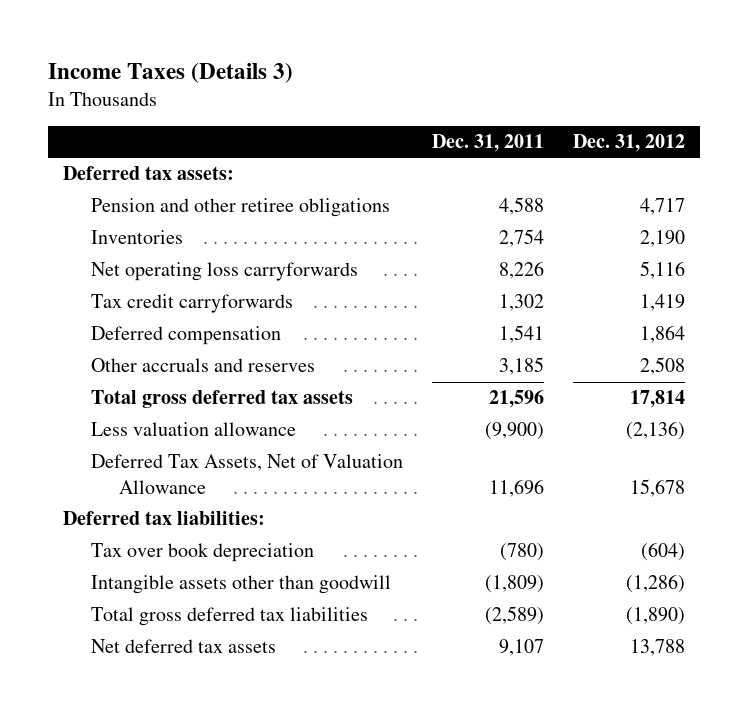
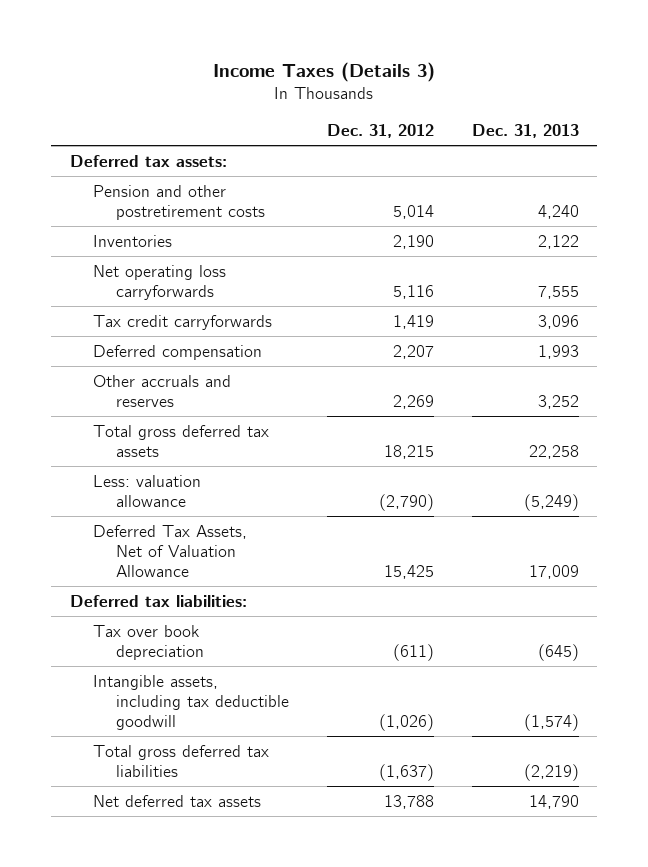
[432,134,545,153] Dec. 31, 2011 -> none
none -> [471,123,579,138] Dec. 31, 2013
[91,198,391,218] Pension and other retiree obligations -> [93,184,266,220] Pension and other postretirement costs
[640,198,686,216] 4,717 -> [392,204,434,219] 5,014
[640,325,686,344] 1,864 -> [392,344,434,359] 2,207
[640,357,686,376] 2,508 -> [392,394,434,409] 2,269
[630,390,686,409] 17,814 -> [383,444,434,459] 18,215
[91,422,297,437] Less valuation allowance -> [93,474,202,507] Less: valuation allowance
[626,421,686,441] (2,136) -> [378,493,434,511] (2,790)
[630,479,686,498] 15,678 -> [383,564,434,579] 15,425
[91,575,392,595] Intangible assets other than goodwill -> none
[641,542,686,562] (604) -> [392,643,434,661] (611)
none -> [93,674,290,730] Intangible assets, including tax deductible goodwill
[626,607,686,626] (1,890) -> [378,763,434,781] (1,637)

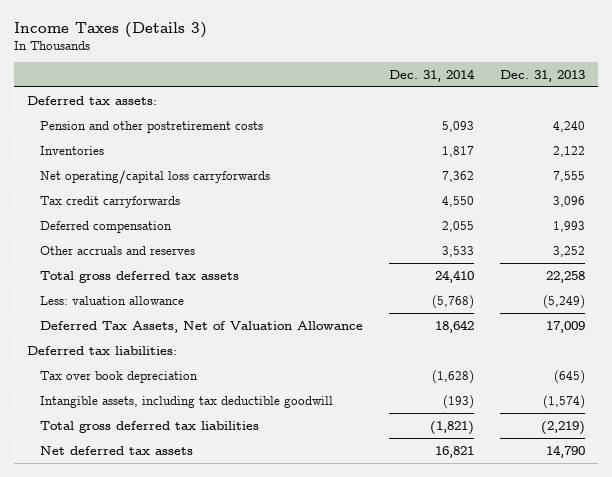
[326,123,434,138] Dec. 31, 2012 -> none
none -> [388,68,475,82] Dec. 31, 2014
[93,264,227,300] Net operating loss carryforwards -> [39,169,270,184] Net operating/capital loss carryforwards

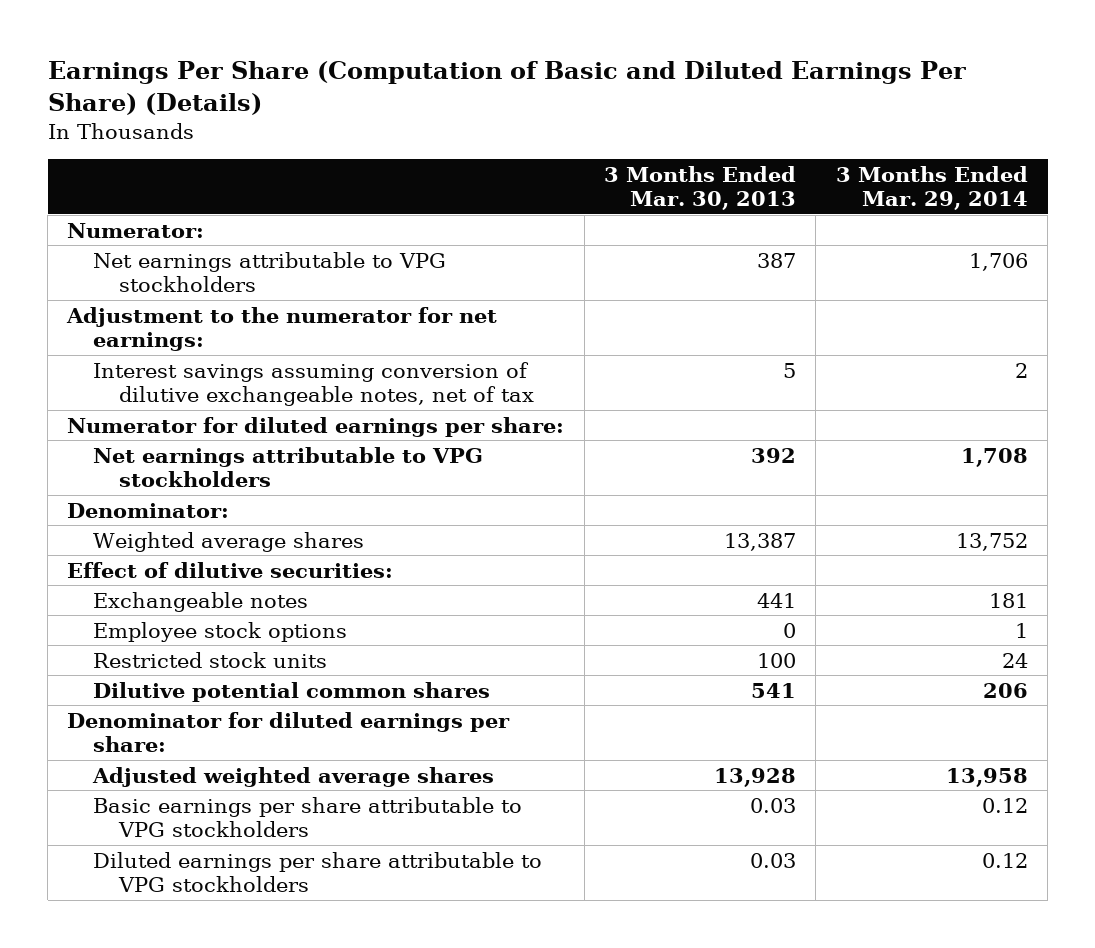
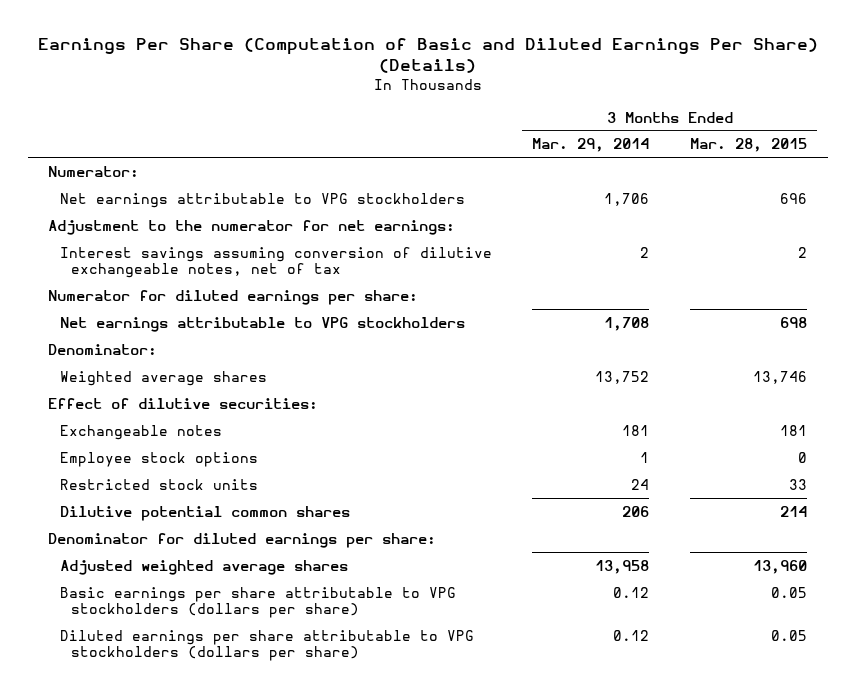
[604,165,797,211] 3 Months Ended Mar. 30, 2013 -> none
none -> [690,138,808,153] Mar. 28, 2015
[93,796,523,838] Basic earnings per share attributable to VPG stockholders -> [59,586,456,619] Basic earnings per share attributable to VPG stockholders (dollars per share)
[93,851,543,893] Diluted earnings per share attributable to VPG stockholders -> [59,629,474,662] Diluted earnings per share attributable to VPG stockholders (dollars per share)

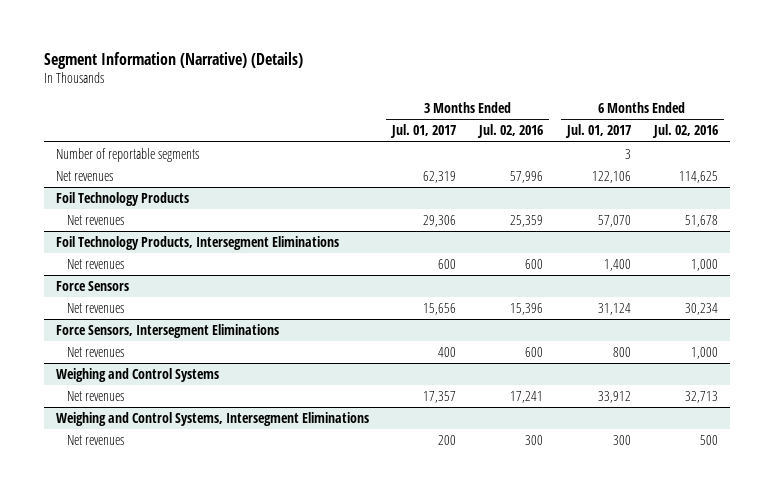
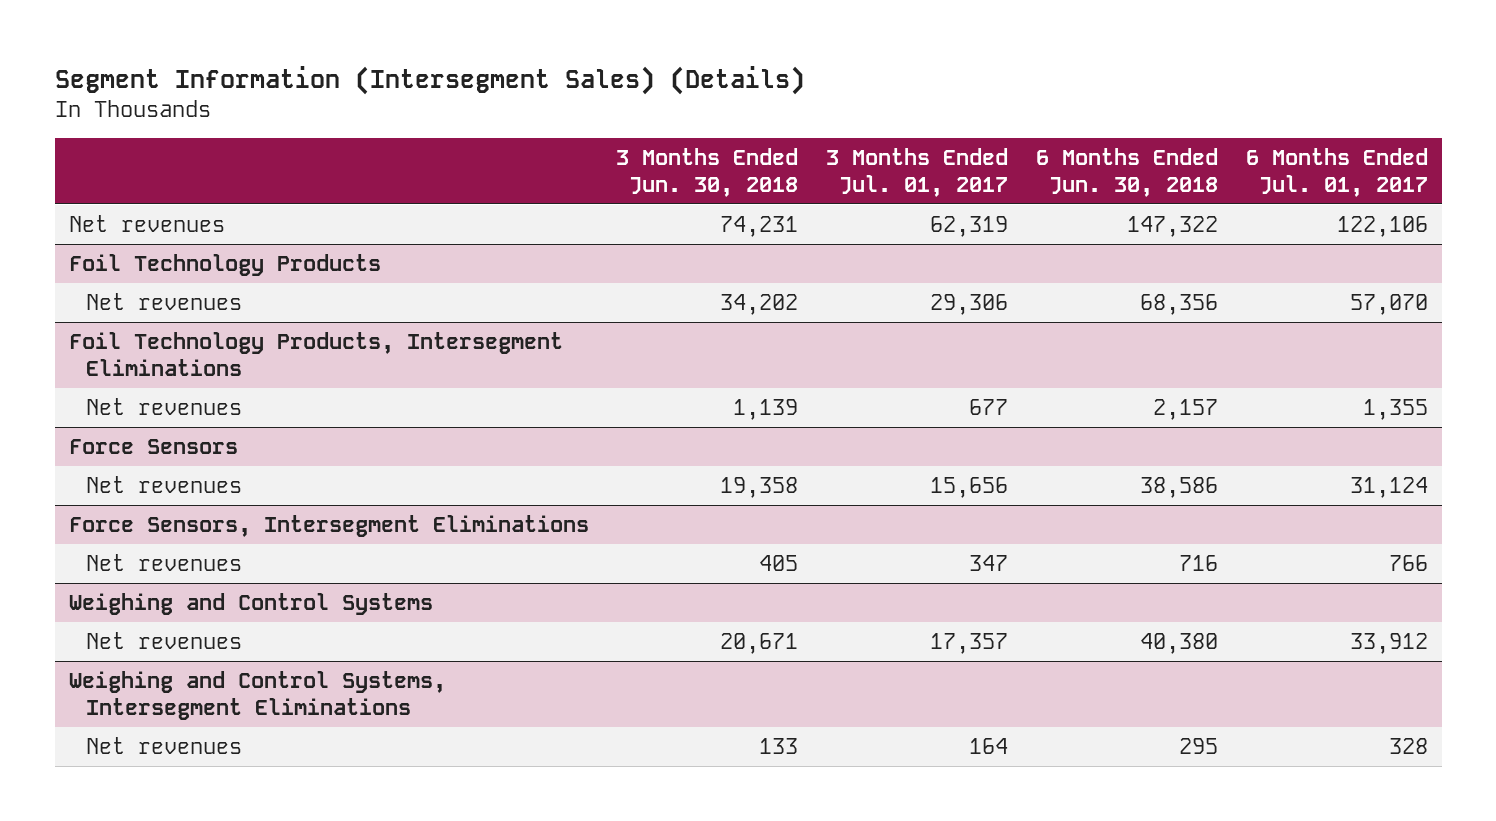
[43,51,303,69] Segment Information (Narrative) (Details) -> [54,65,805,95] Segment Information (Intersegment Sales) (Details)
[477,124,544,139] Jul. 02, 2016 -> none
[652,124,719,139] Jul. 02, 2016 -> none
none -> [616,147,799,197] 3 Months Ended Jun. 30, 2018
none -> [1035,147,1218,197] 6 Months Ended Jun. 30, 2018
[55,148,199,163] Number of reportable segments -> none
[437,259,456,270] 600 -> [969,398,1009,415] 677
[603,259,631,272] 1,400 -> [1362,398,1428,420] 1,355
[437,347,456,358] 400 -> [969,554,1009,571] 347
[612,347,631,358] 800 -> [1388,554,1428,571] 766
[437,435,456,446] 200 -> [969,737,1009,754] 164
[612,435,631,446] 300 -> [1388,737,1428,754] 328

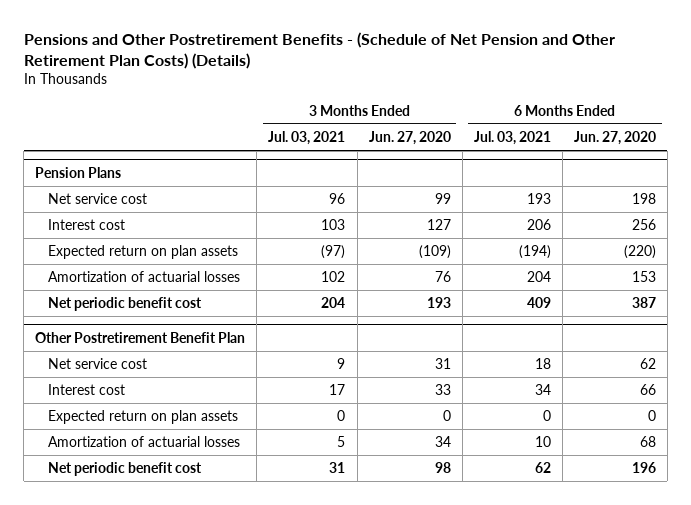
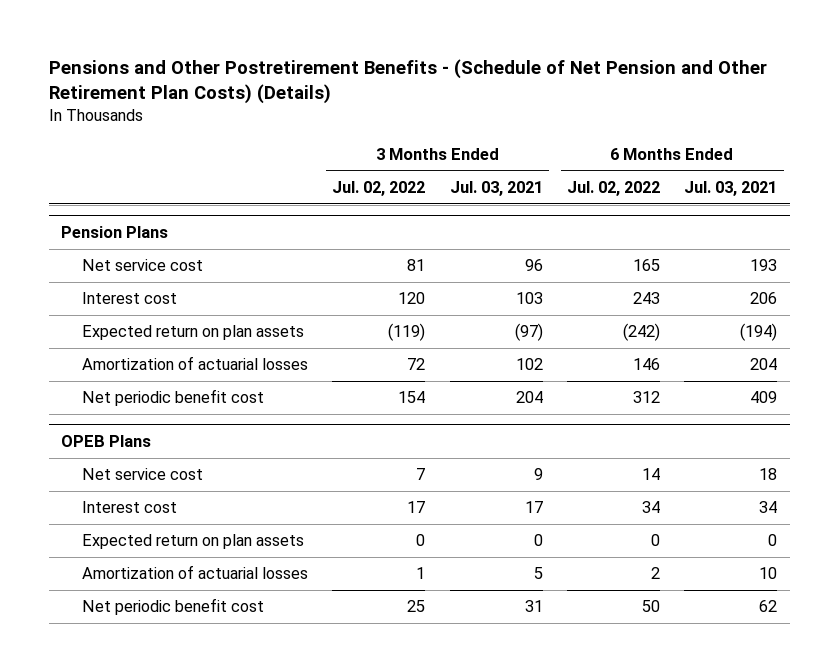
[368,130,451,145] Jun. 27, 2020 -> none
[573,130,656,145] Jun. 27, 2020 -> none
none -> [332,181,426,197] Jul. 02, 2022
none -> [567,181,661,197] Jul. 02, 2022
[35,331,246,343] Other Postretirement Benefit Plan -> [60,434,151,447] OPEB Plans

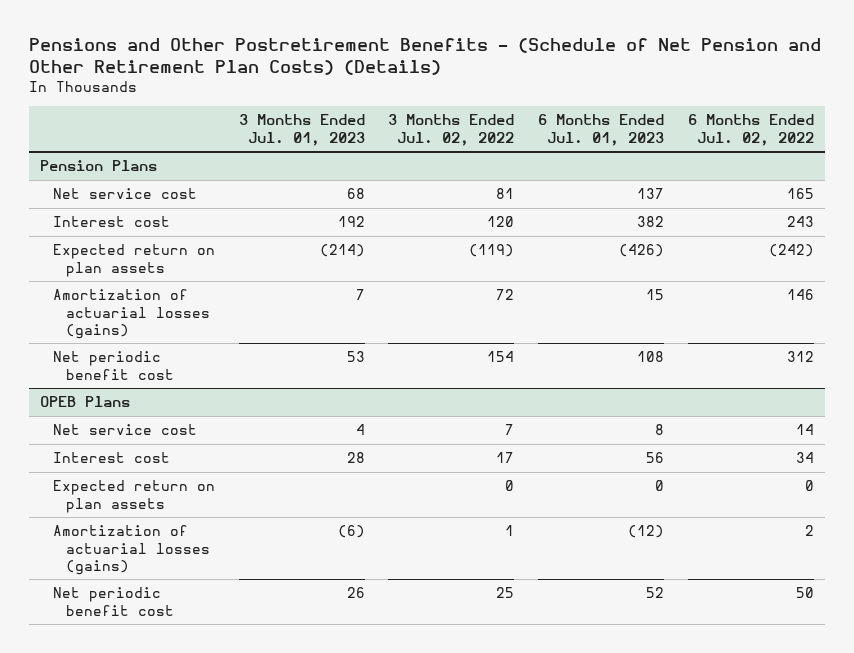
[449,181,543,197] Jul. 03, 2021 -> none
[684,181,778,197] Jul. 03, 2021 -> none
none -> [238,114,365,146] 3 Months Ended Jul. 01, 2023
none -> [537,114,664,146] 6 Months Ended Jul. 01, 2023
[82,356,309,371] Amortization of actuarial losses -> [53,289,210,339] Amortization of actuarial losses (gains)
[82,565,309,580] Amortization of actuarial losses -> [53,525,210,575] Amortization of actuarial losses (gains)

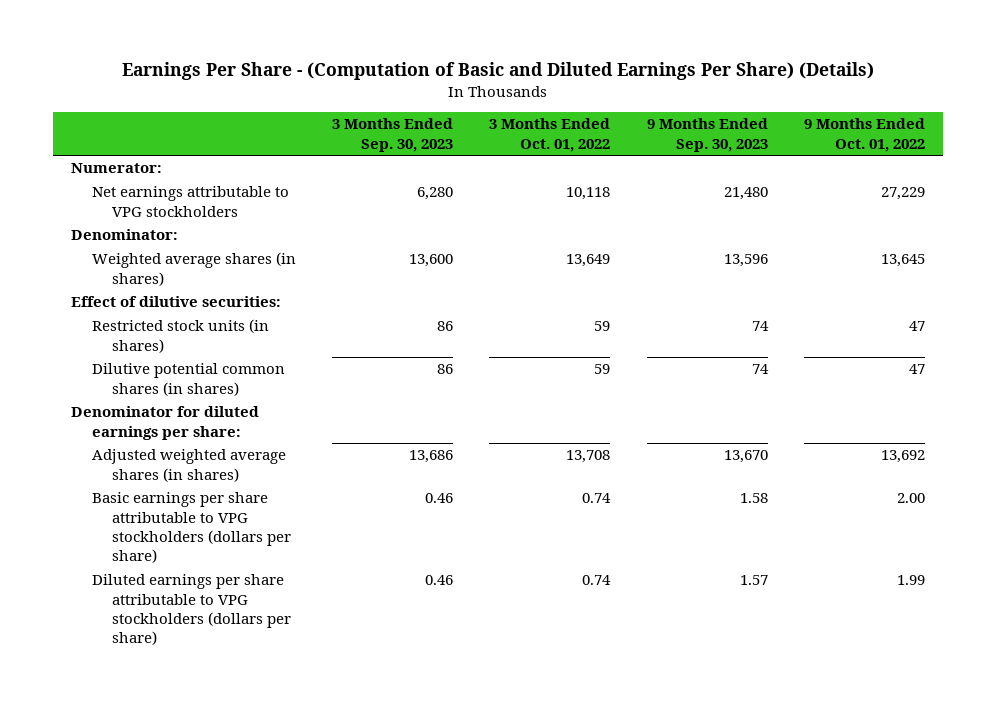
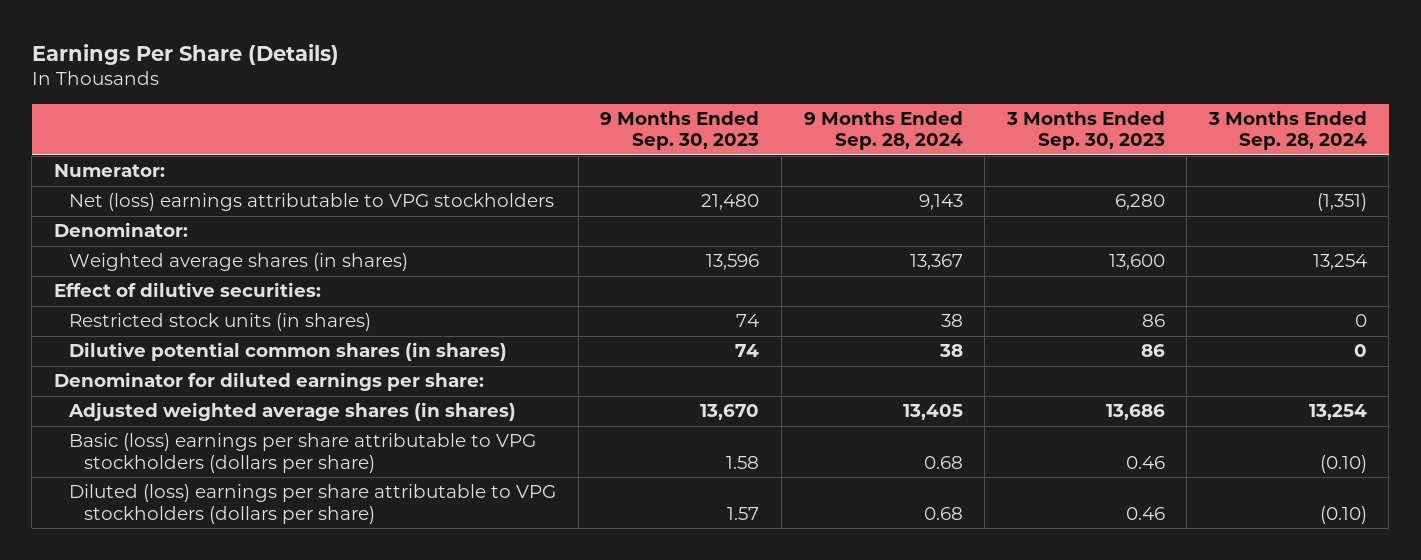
[122,62,875,81] Earnings Per Share - (Computation of Basic and Diluted Earnings Per Share) (Details) -> [31,43,339,65] Earnings Per Share (Details)
[489,118,611,152] 3 Months Ended Oct. 01, 2022 -> none
[804,118,926,152] 9 Months Ended Oct. 01, 2022 -> none
none -> [803,111,963,151] 9 Months Ended Sep. 28, 2024
none -> [1207,111,1367,151] 3 Months Ended Sep. 28, 2024
[91,186,289,217] Net earnings attributable to VPG stockholders -> [69,193,555,212] Net (loss) earnings attributable to VPG stockholders
[91,492,292,564] Basic earnings per share attributable to VPG stockholders (dollars per share) -> [69,433,537,473] Basic (loss) earnings per share attributable to VPG stockholders (dollars per share)
[91,574,292,646] Diluted earnings per share attributable to VPG stockholders (dollars per share) -> [69,484,557,524] Diluted (loss) earnings per share attributable to VPG stockholders (dollars per share)

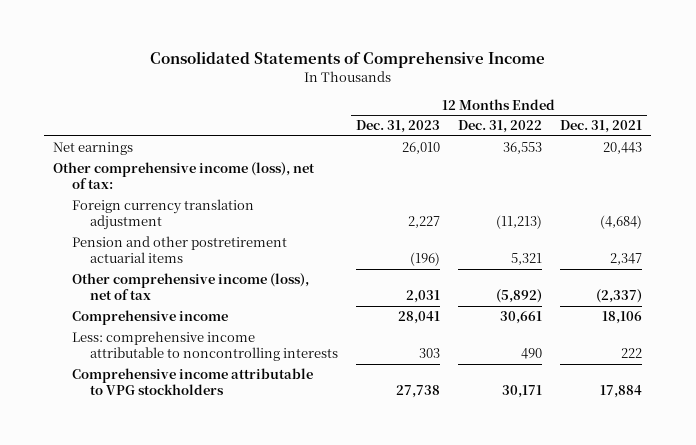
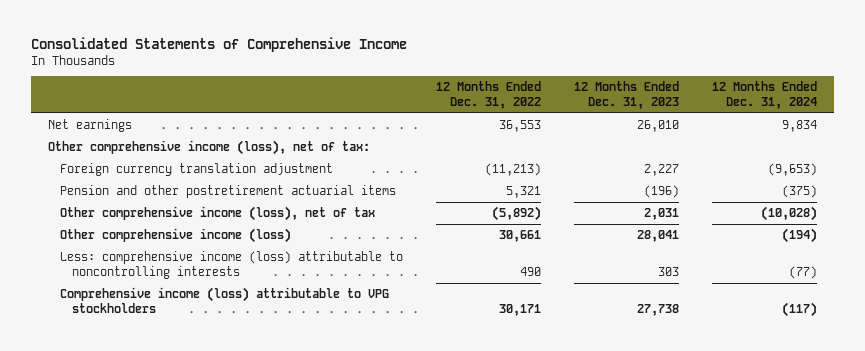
[560,120,643,134] Dec. 31, 2021 -> none
none -> [712,81,818,109] 12 Months Ended Dec. 31, 2024
[71,309,228,325] Comprehensive income -> [59,228,291,244] Other comprehensive income (loss)
[71,330,338,362] Less: comprehensive income attributable to noncontrolling interests -> [59,251,403,279] Less: comprehensive income (loss) attributable to noncontrolling interests
[71,367,313,396] Comprehensive income attributable to VPG stockholders -> [59,287,389,313] Comprehensive income (loss) attributable to VPG stockholders

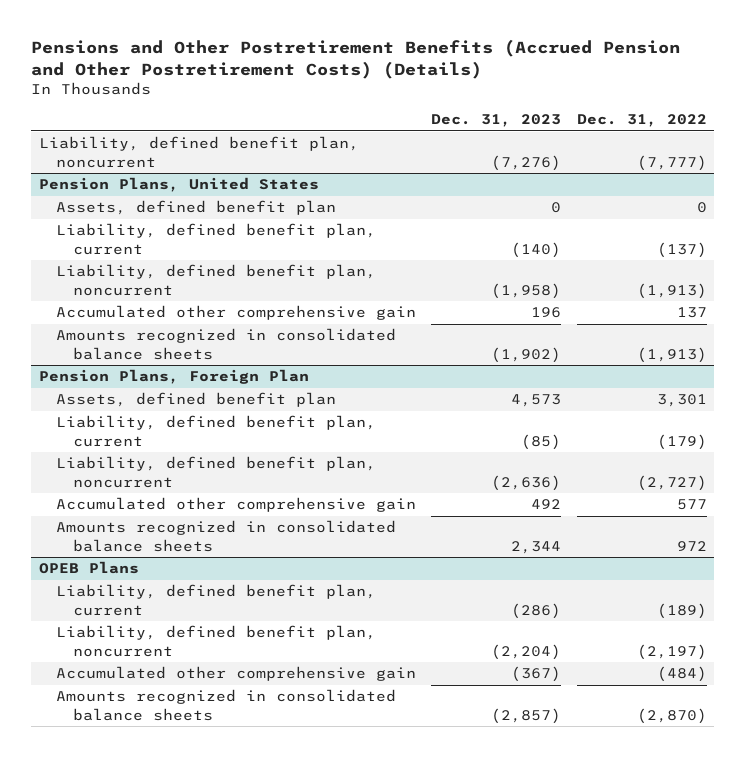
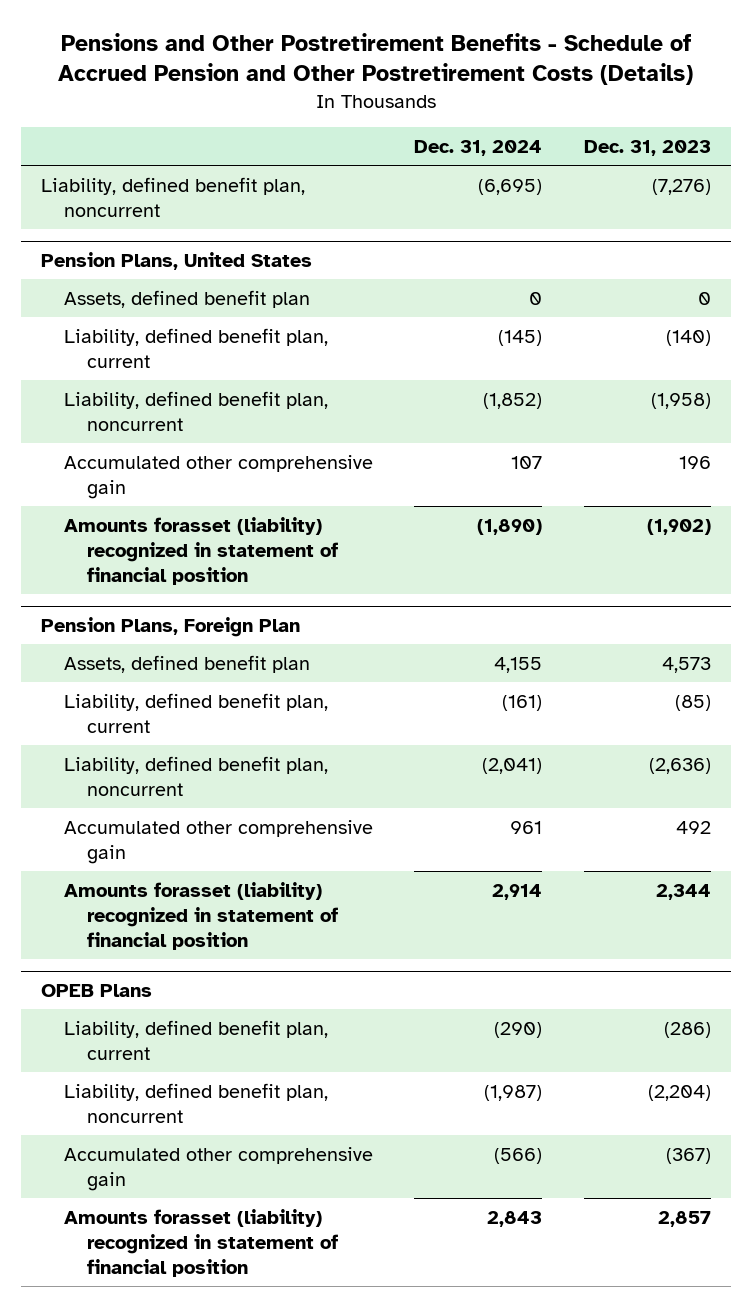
[31,38,681,79] Pensions and Other Postretirement Benefits (Accrued Pension and Other Postretirement Costs) (Details) -> [57,32,693,86] Pensions and Other Postretirement Benefits - Schedule of Accrued Pension and Other Postretirement Costs (Details)
[576,114,707,128] Dec. 31, 2022 -> none
none -> [414,139,543,156] Dec. 31, 2024
[55,328,396,360] Amounts recognized in consolidated balance sheets -> [63,516,338,585] Amounts forasset (liability) recognized in statement of financial position
[55,520,396,552] Amounts recognized in consolidated balance sheets -> [63,881,338,950] Amounts forasset (liability) recognized in statement of financial position
[55,689,396,721] Amounts recognized in consolidated balance sheets -> none
none -> [63,1208,338,1277] Amounts forasset (liability) recognized in statement of financial position

